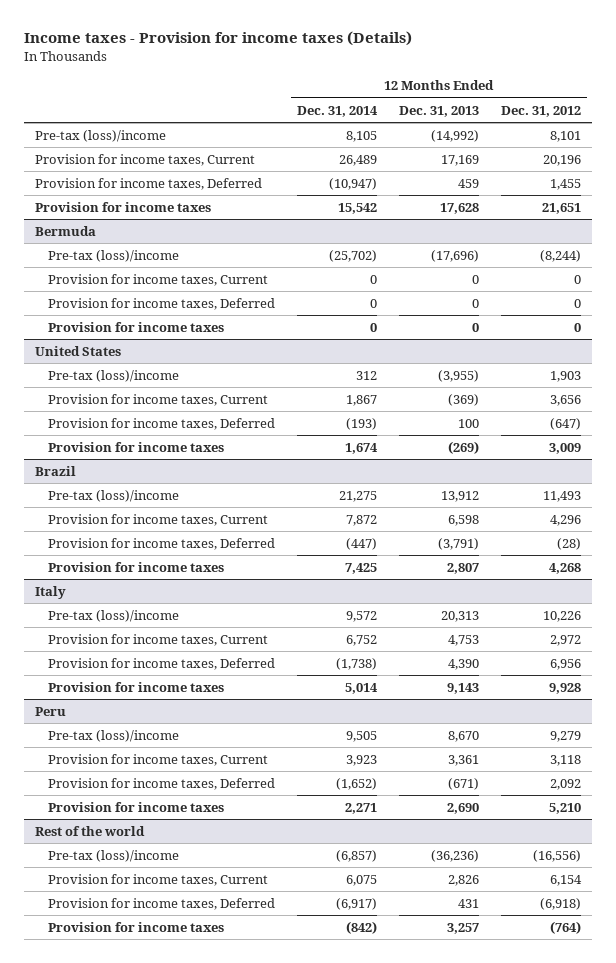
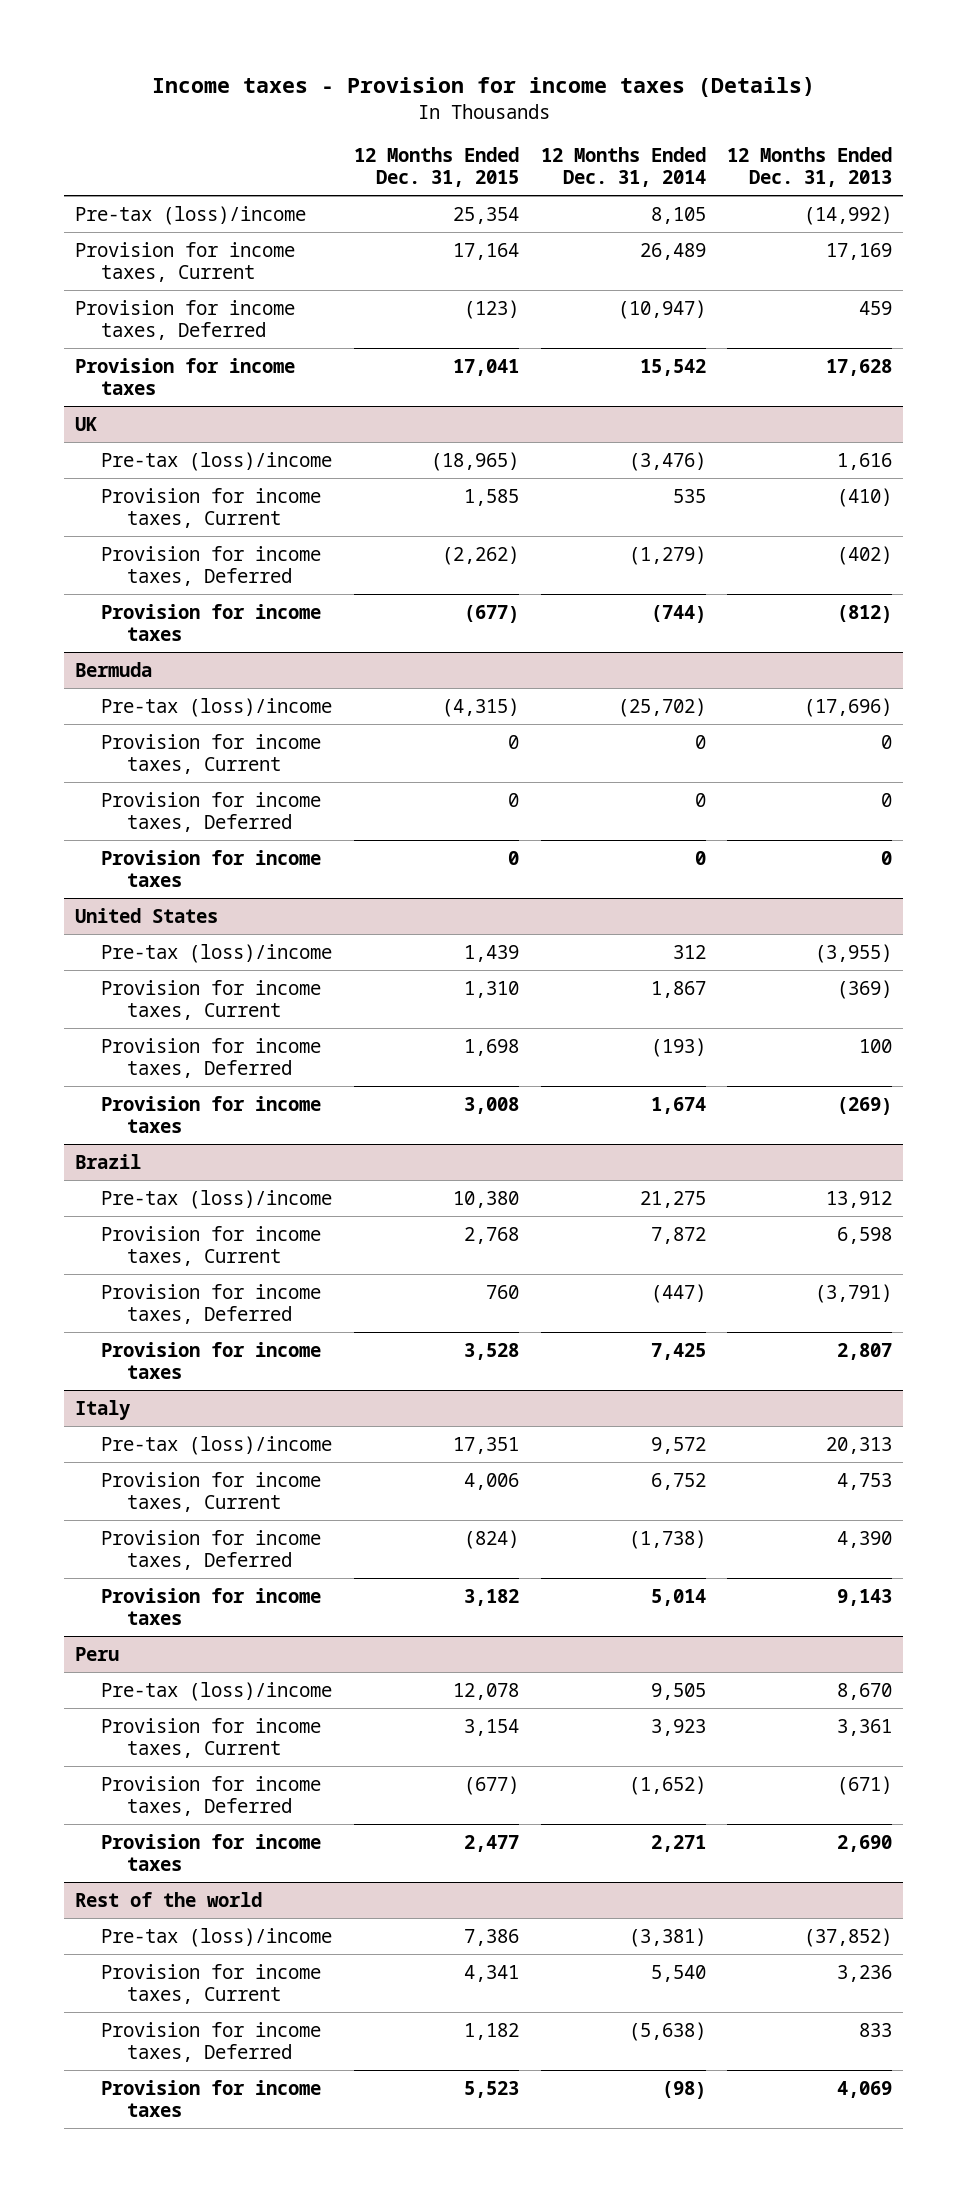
[501,105,582,117] Dec. 31, 2012 -> none
none -> [353,147,519,188] 12 Months Ended Dec. 31, 2015
none -> [74,416,97,431] UK
none -> [100,451,332,471] Pre-tax (loss)/income
none -> [100,487,321,528] Provision for income taxes, Current
none -> [100,545,321,586] Provision for income taxes, Deferred
none -> [100,603,321,641] Provision for income taxes
[335,849,377,862] (6,857) -> [628,1927,706,1947] (3,381)
[431,849,480,862] (36,236) -> [804,1927,893,1947] (37,852)
[345,874,377,886] 6,075 -> [650,1964,706,1982] 5,540
[448,874,480,886] 2,826 -> [837,1964,893,1982] 3,236
[335,897,377,910] (6,917) -> [628,2021,706,2041] (5,638)
[458,898,480,908] 431 -> [859,2022,893,2037] 833
[345,920,377,934] (842) -> [661,2080,706,2099] (98)
[447,922,480,934] 3,257 -> [837,2080,893,2098] 4,069

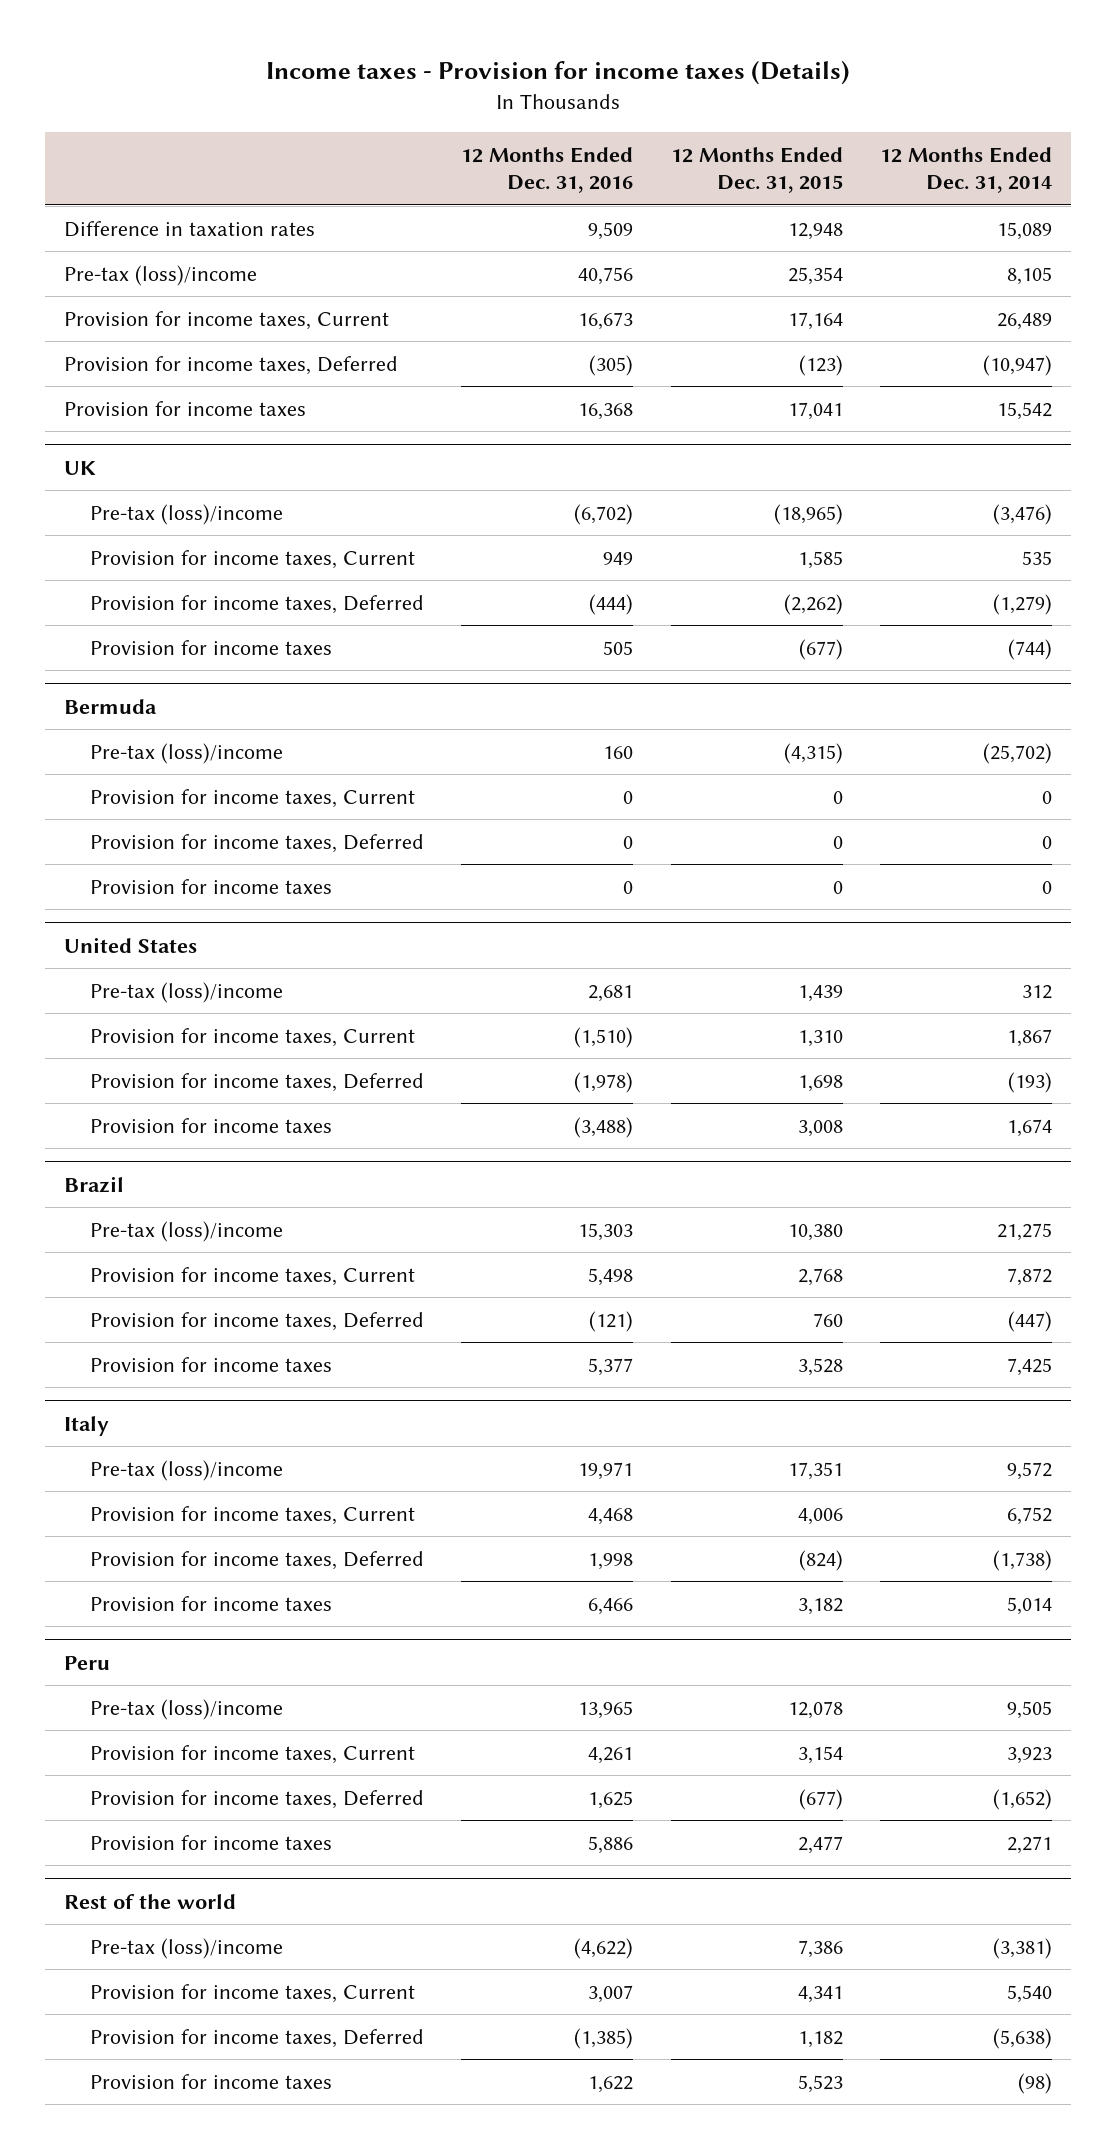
[727,147,893,188] 12 Months Ended Dec. 31, 2013 -> none
none -> [461,146,634,194] 12 Months Ended Dec. 31, 2016
none -> [63,220,315,237] Difference in taxation rates

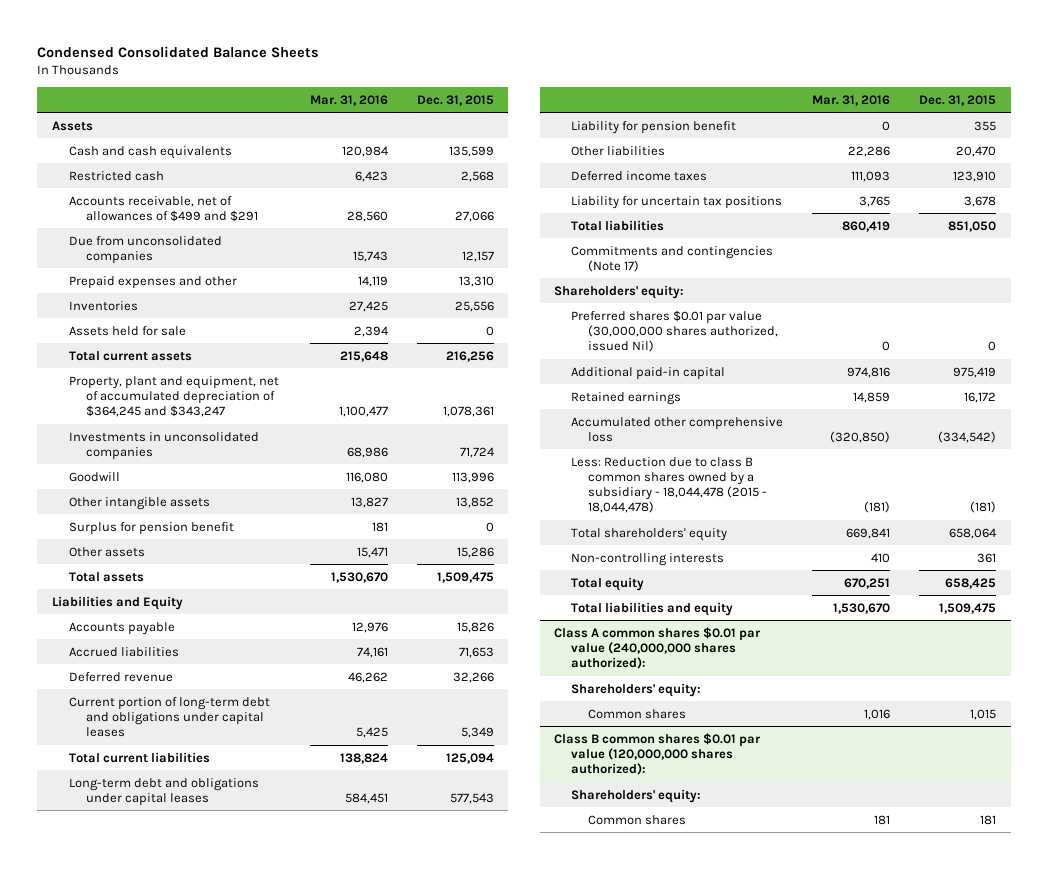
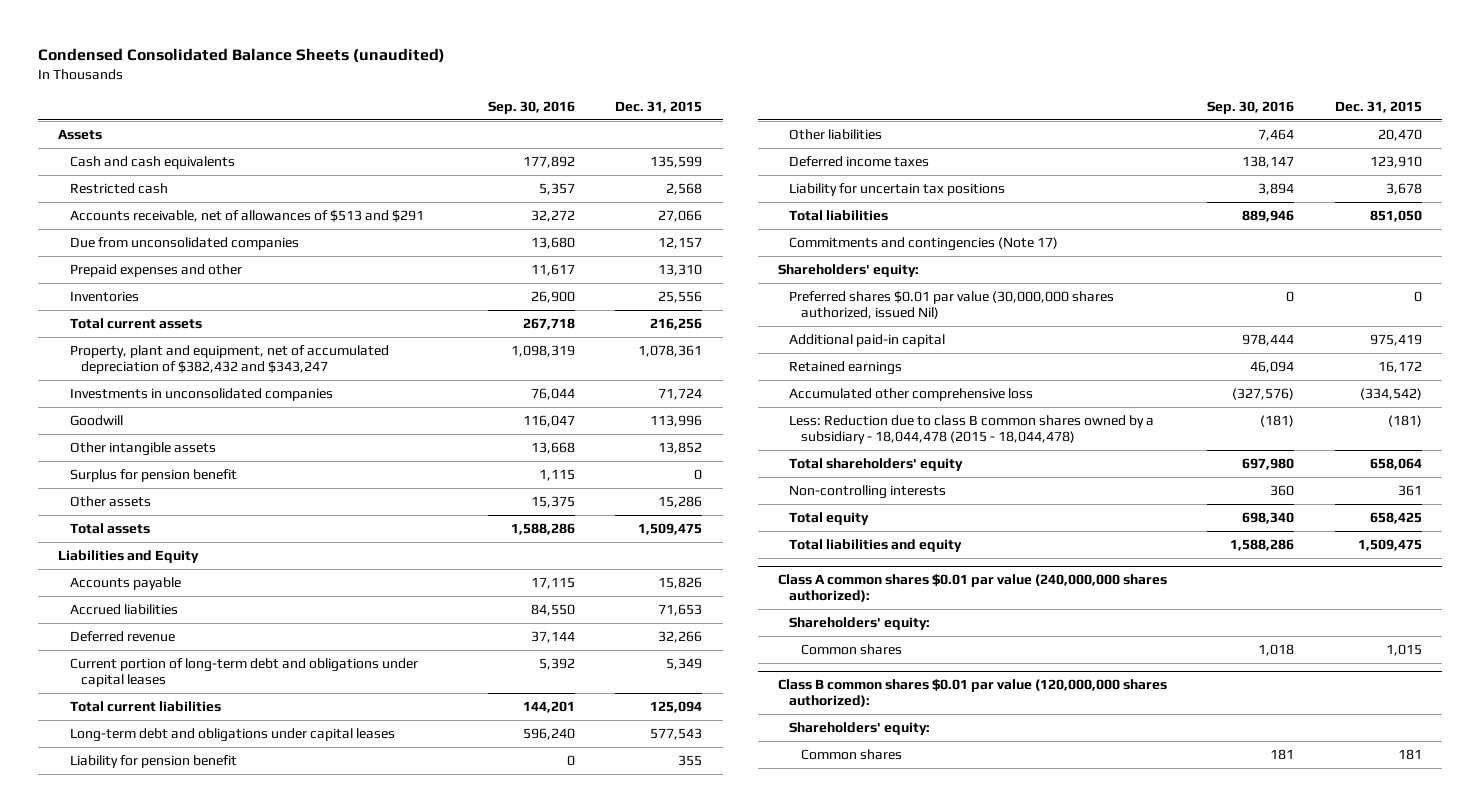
[37,46,320,59] Condensed Consolidated Balance Sheets -> [37,47,445,63] Condensed Consolidated Balance Sheets (unaudited)
[309,94,388,106] Mar. 31, 2016 -> none
none -> [487,100,575,114] Sep. 30, 2016
[68,195,258,222] Accounts receivable, net of allowances of $499 and $291 -> [69,210,424,223] Accounts receivable, net of allowances of $513 and $291
[68,325,186,336] Assets held for sale -> none
[68,375,279,418] Property, plant and equipment, net of accumulated depreciation of $364,245 and $343,247 -> [69,345,389,375] Property, plant and equipment, net of accumulated depreciation of $382,432 and $343,247

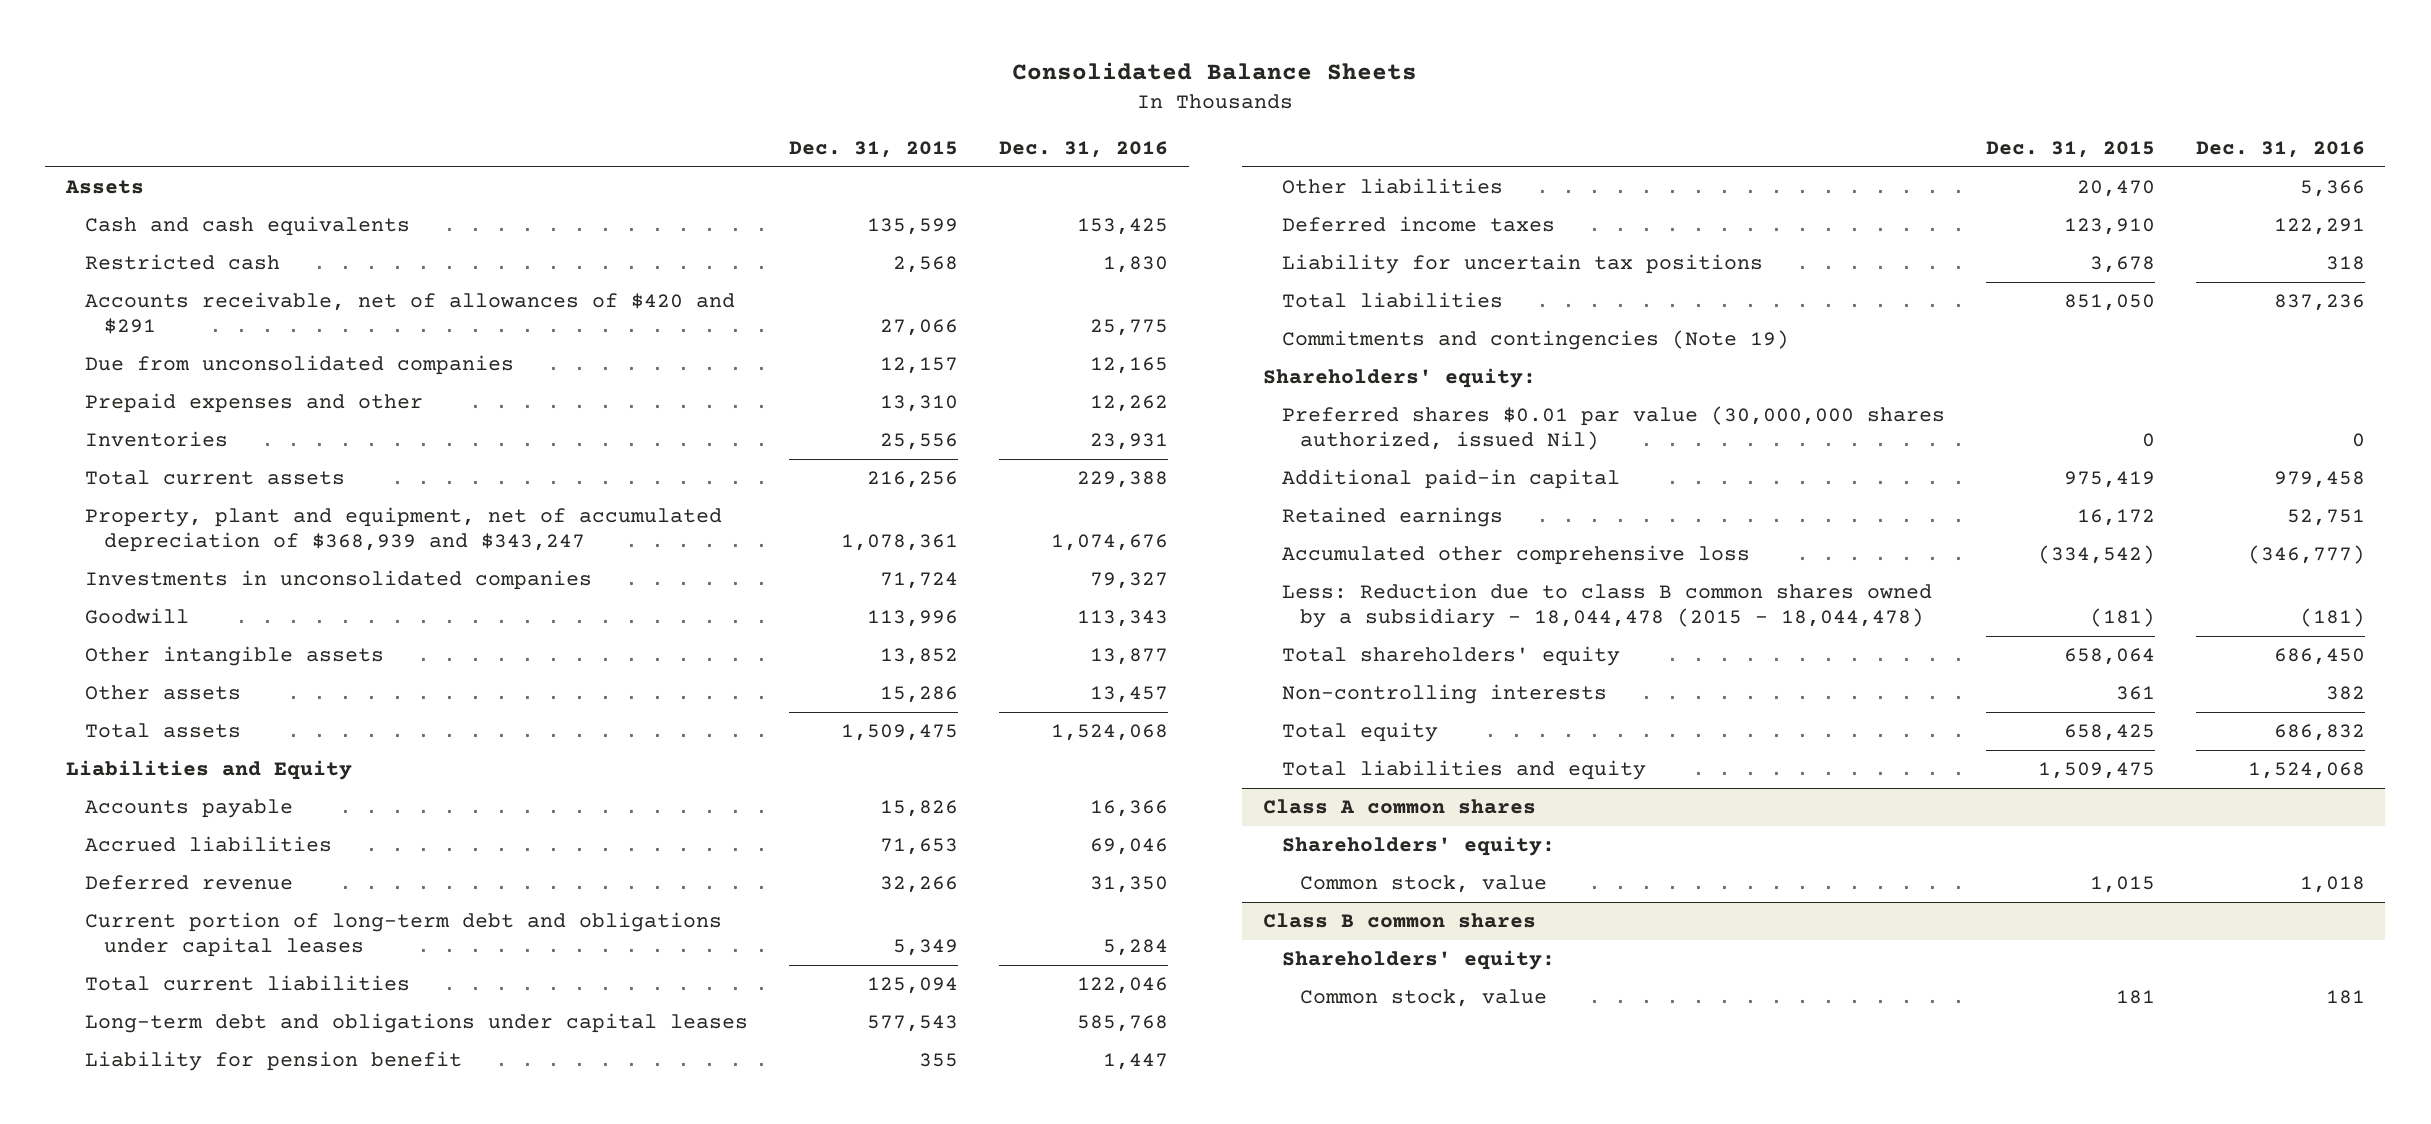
[37,47,445,63] Condensed Consolidated Balance Sheets (unaudited) -> [1012,61,1418,80] Consolidated Balance Sheets
[487,100,575,114] Sep. 30, 2016 -> none
none -> [999,141,1169,159] Dec. 31, 2016
[69,210,424,223] Accounts receivable, net of allowances of $513 and $291 -> [84,292,735,335] Accounts receivable, net of allowances of $420 and $291
[69,345,389,375] Property, plant and equipment, net of accumulated depreciation of $382,432 and $343,247 -> [84,507,722,553] Property, plant and equipment, net of accumulated depreciation of $368,939 and $343,247
[69,469,237,483] Surplus for pension benefit -> none
[789,237,1059,252] Commitments and contingencies (Note 17) -> [1281,330,1789,351] Commitments and contingencies (Note 19)
[777,574,1167,603] Class A common shares $0.01 par value (240,000,000 shares authorized): -> [1262,799,1536,815] Class A common shares
[800,644,902,656] Common shares -> [1300,875,1548,894] Common stock, value
[777,679,1167,708] Class B common shares $0.01 par value (120,000,000 shares authorized): -> [1262,913,1536,929] Class B common shares
[800,749,902,761] Common shares -> [1300,989,1548,1008] Common stock, value

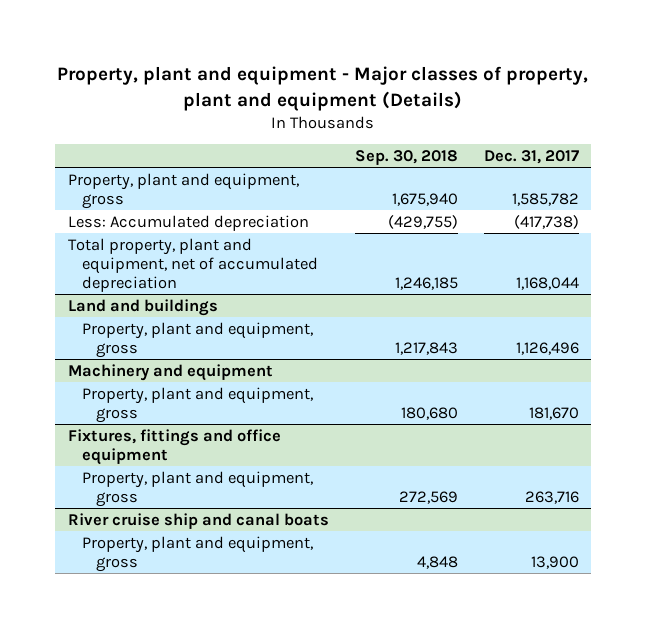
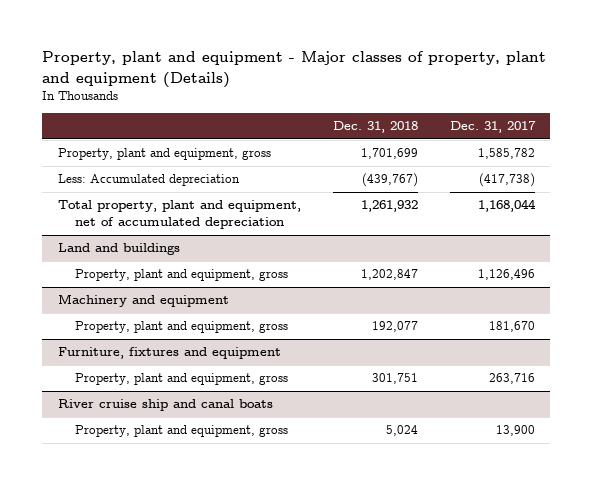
[354,149,458,165] Sep. 30, 2018 -> none
none -> [332,121,418,134] Dec. 31, 2018
[68,428,282,465] Fixtures, fittings and office equipment -> [57,347,281,360] Furniture, fixtures and equipment

